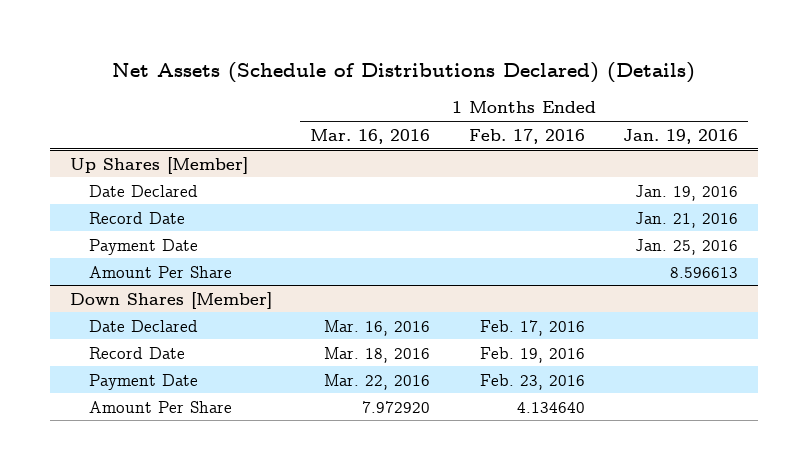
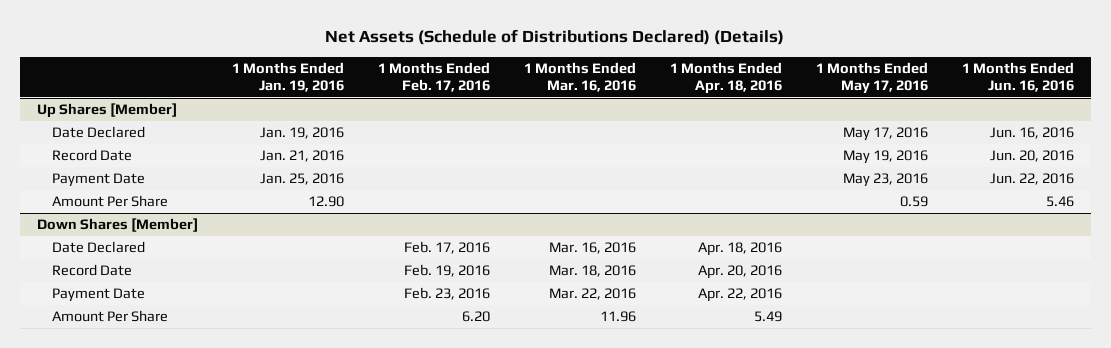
none -> [669,62,782,95] 1 Months Ended Apr. 18, 2016
none -> [815,62,928,95] 1 Months Ended May 17, 2016
none -> [962,62,1075,93] 1 Months Ended Jun. 16, 2016
[670,266,739,278] 8.596613 -> [307,196,344,208] 12.90
[362,400,431,413] 7.972920 -> [599,311,636,323] 11.96
[516,401,585,413] 4.134640 -> [461,311,490,323] 6.20

